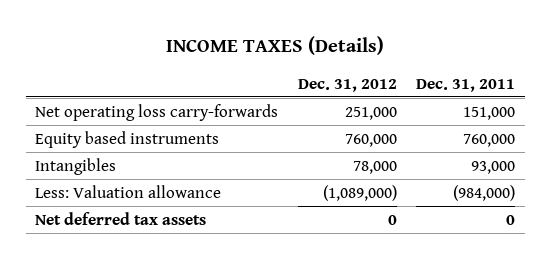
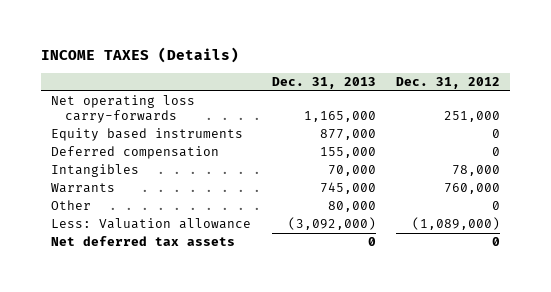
[416,78,516,92] Dec. 31, 2011 -> none
none -> [271,76,376,89] Dec. 31, 2013
[344,134,397,148] 760,000 -> [491,129,500,139] 0
none -> [51,146,220,160] Deferred compensation
none -> [51,183,116,194] Warrants
none -> [51,200,92,211] Other

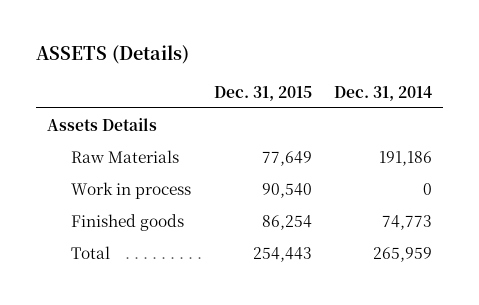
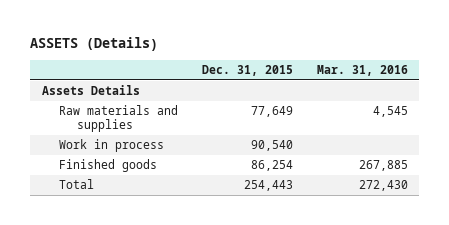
[334,85,433,101] Dec. 31, 2014 -> none
none -> [316,64,408,76] Mar. 31, 2016
[71,149,180,163] Raw Materials -> [59,105,179,133] Raw materials and supplies

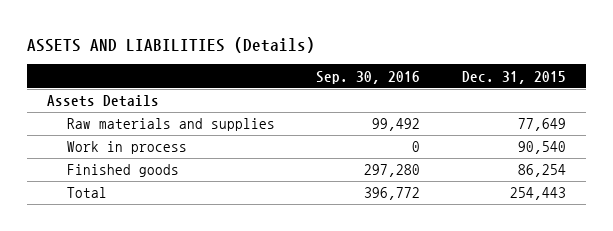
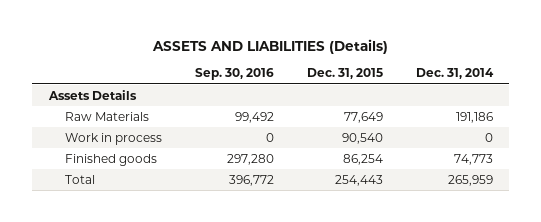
none -> [415,68,494,80] Dec. 31, 2014
[67,118,276,132] Raw materials and supplies -> [65,111,150,121] Raw Materials

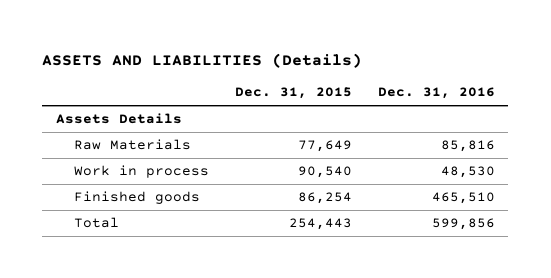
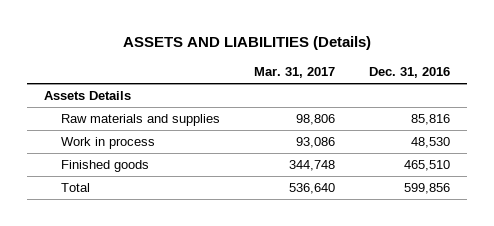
[234,87,352,100] Dec. 31, 2015 -> none
none -> [254,67,336,79] Mar. 31, 2017
[73,139,191,151] Raw Materials -> [61,113,221,126] Raw materials and supplies

